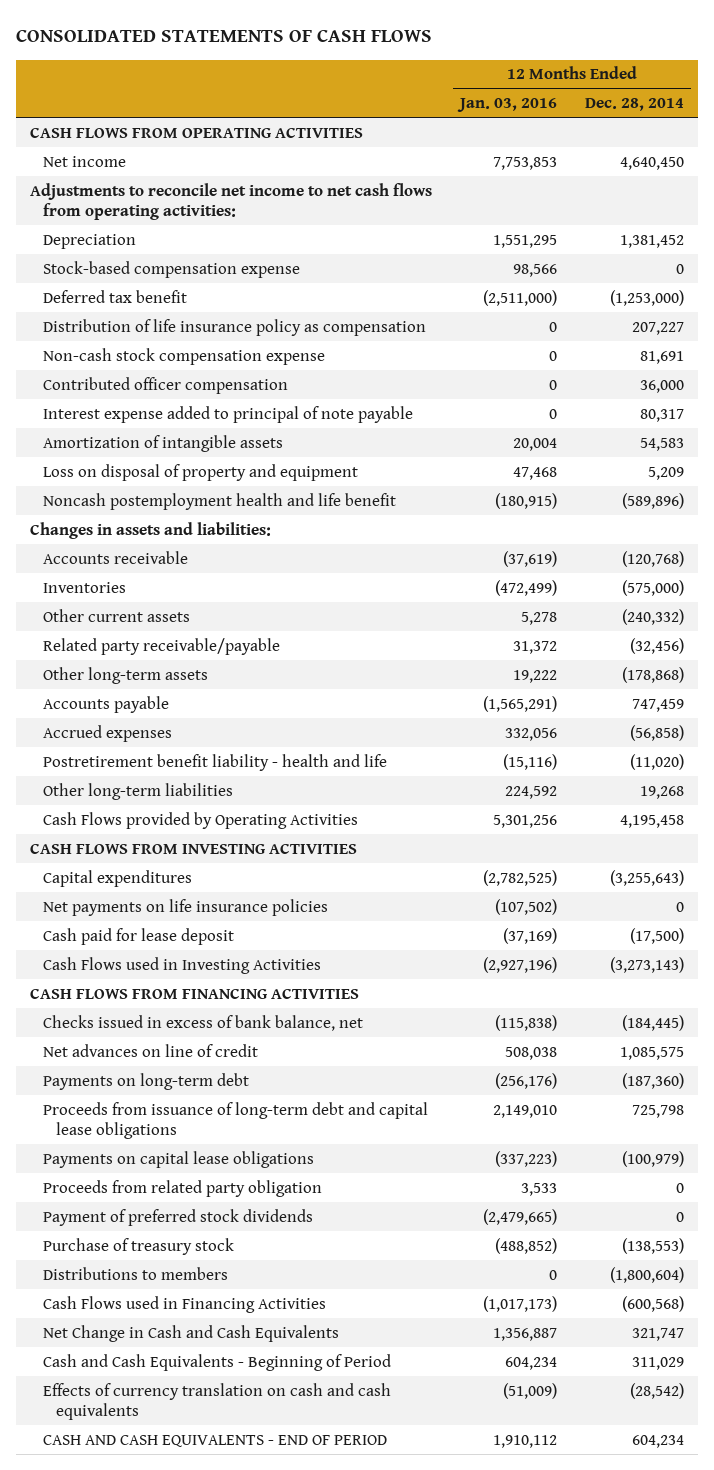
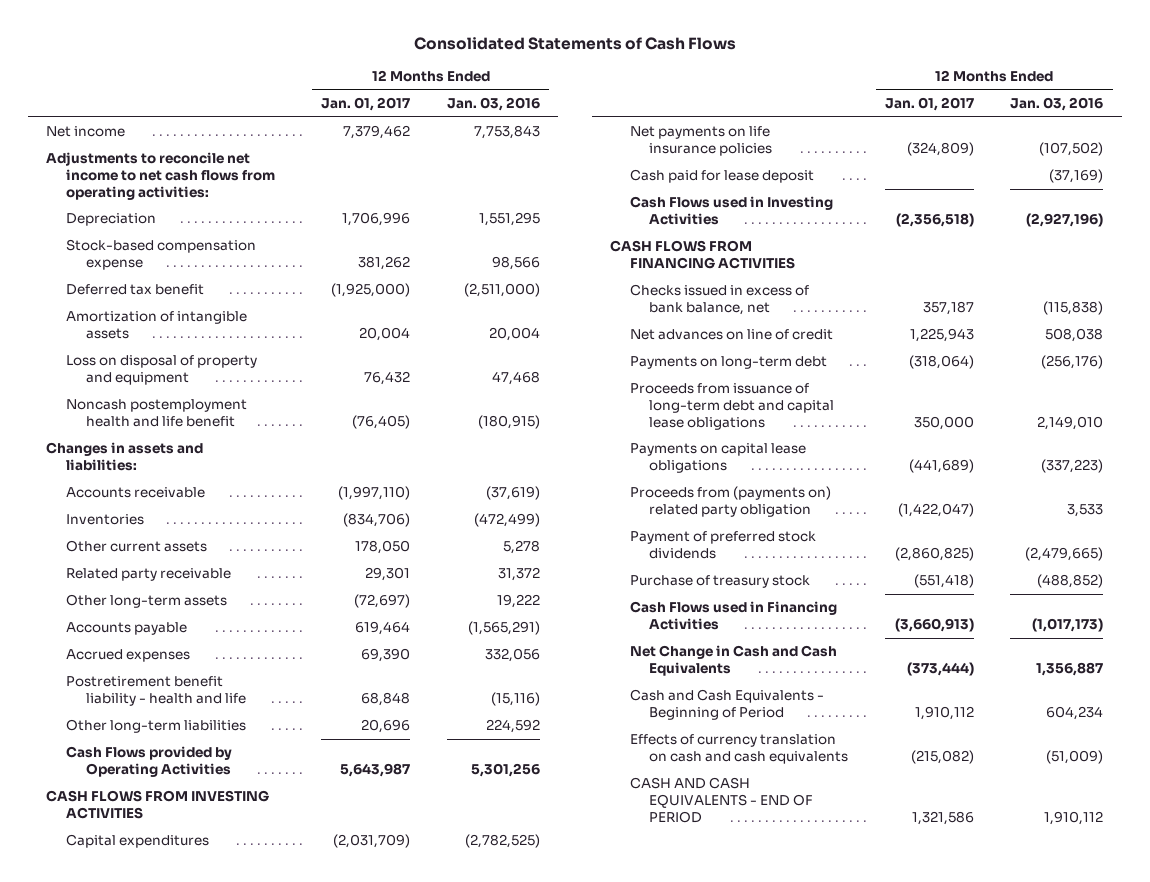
[15,29,432,43] CONSOLIDATED STATEMENTS OF CASH FLOWS -> [413,37,736,51] Consolidated Statements of Cash Flows
[584,98,684,112] Dec. 28, 2014 -> none
none -> [321,97,411,112] Jan. 01, 2017
[29,126,363,138] CASH FLOWS FROM OPERATING ACTIVITIES -> none
[492,156,557,170] 7,753,853 -> [473,125,540,140] 7,753,843
[43,318,427,336] Distribution of life insurance policy as compensation -> none
[43,347,326,365] Non-cash stock compensation expense -> none
[43,376,289,394] Contributed officer compensation -> none
[43,405,414,423] Interest expense added to principal of note payable -> none
[43,637,281,655] Related party receivable/payable -> [66,568,232,582] Related party receivable
[43,1179,323,1197] Proceeds from related party obligation -> [629,486,831,518] Proceeds from (payments on) related party obligation
[43,1266,229,1280] Distributions to members -> none

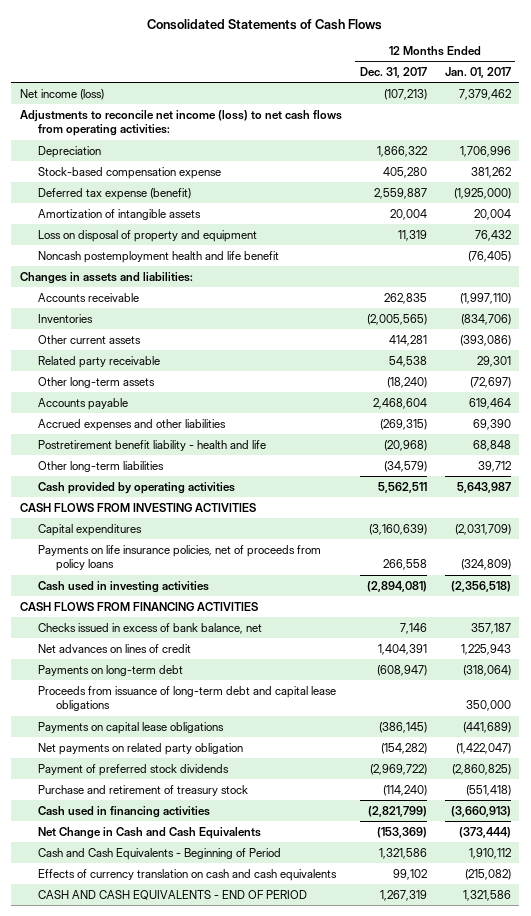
[446,97,540,112] Jan. 03, 2016 -> none
none -> [359,67,427,79] Dec. 31, 2017
[46,126,126,138] Net income -> [20,88,105,100] Net income (loss)
[46,152,276,200] Adjustments to reconcile net income to net cash flows from operating activities: -> [20,109,343,137] Adjustments to reconcile net income (loss) to net cash flows from operating activities:
[66,284,205,296] Deferred tax benefit -> [38,187,192,200] Deferred tax expense (benefit)
[355,540,411,555] 178,050 -> [459,334,511,346] (393,086)
[66,649,191,663] Accrued expenses -> [38,418,227,431] Accrued expenses and other liabilities
[361,719,411,734] 20,696 -> [477,460,511,472] 39,712
[66,746,233,778] Cash Flows provided by Operating Activities -> [38,481,236,494] Cash provided by operating activities
[629,169,814,184] Cash paid for lease deposit -> none
[629,126,773,157] Net payments on life insurance policies -> [38,544,322,572] Payments on life insurance policies, net of proceeds from policy loans
[629,196,833,226] Cash Flows used in Investing Activities -> [38,580,210,593] Cash used in investing activities
[629,329,833,341] Net advances on line of credit -> [38,643,192,653] Net advances on lines of credit
[629,486,831,518] Proceeds from (payments on) related party obligation -> [38,742,244,755] Net payments on related party obligation
[629,575,810,589] Purchase of treasury stock -> [38,784,249,796] Purchase and retirement of treasury stock
[629,601,837,631] Cash Flows used in Financing Activities -> [38,805,211,818] Cash used in financing activities

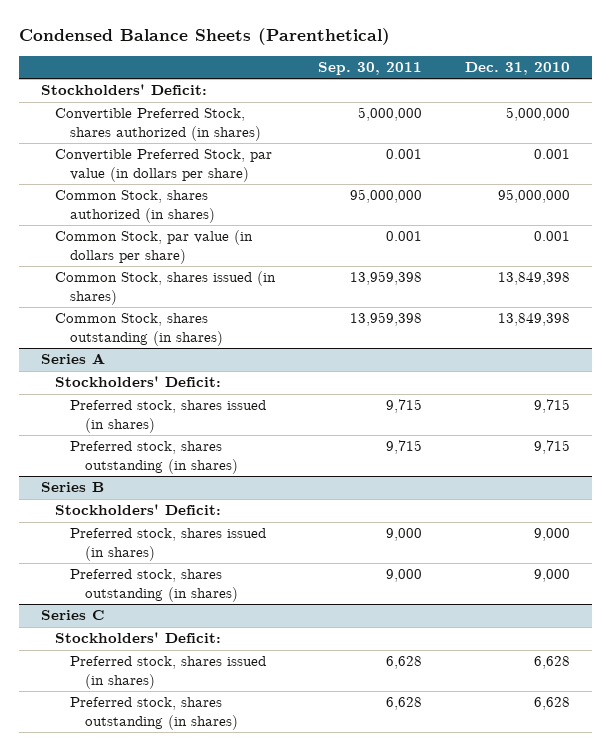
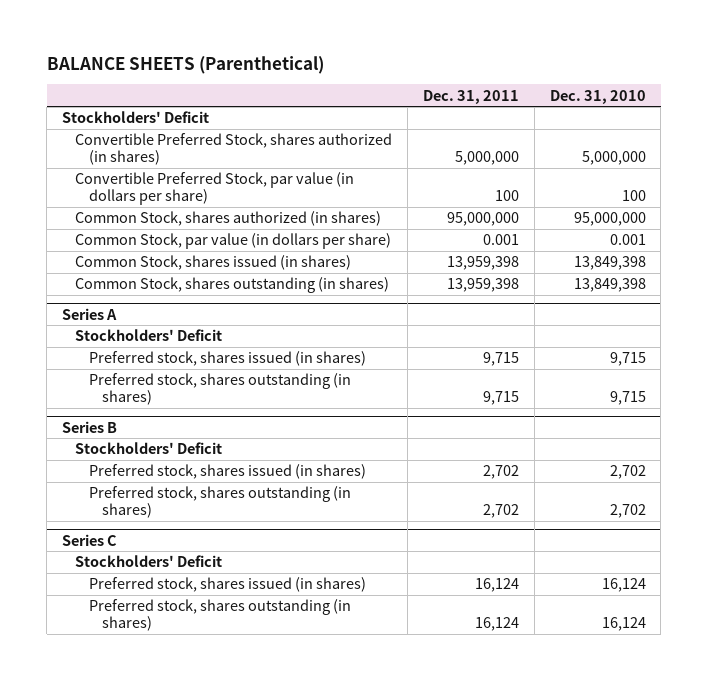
[19,28,391,46] Condensed Balance Sheets (Parenthetical) -> [46,55,324,74] BALANCE SHEETS (Parenthetical)
[318,61,423,75] Sep. 30, 2011 -> none
none -> [423,89,520,104] Dec. 31, 2011
[40,84,207,96] Stockholders' Deficit: -> [62,111,210,124] Stockholders' Deficit
[534,149,571,160] 0.001 -> [621,190,646,202] 100
[55,376,222,388] Stockholders' Deficit: -> [75,329,223,342] Stockholders' Deficit
[55,504,222,516] Stockholders' Deficit: -> [75,442,223,455] Stockholders' Deficit
[534,528,571,542] 9,000 -> [609,465,646,480] 2,702
[534,569,571,583] 9,000 -> [609,504,646,519] 2,702
[55,632,222,644] Stockholders' Deficit: -> [75,555,223,568] Stockholders' Deficit
[534,656,571,670] 6,628 -> [601,578,646,593] 16,124
[534,697,571,711] 6,628 -> [601,617,646,632] 16,124

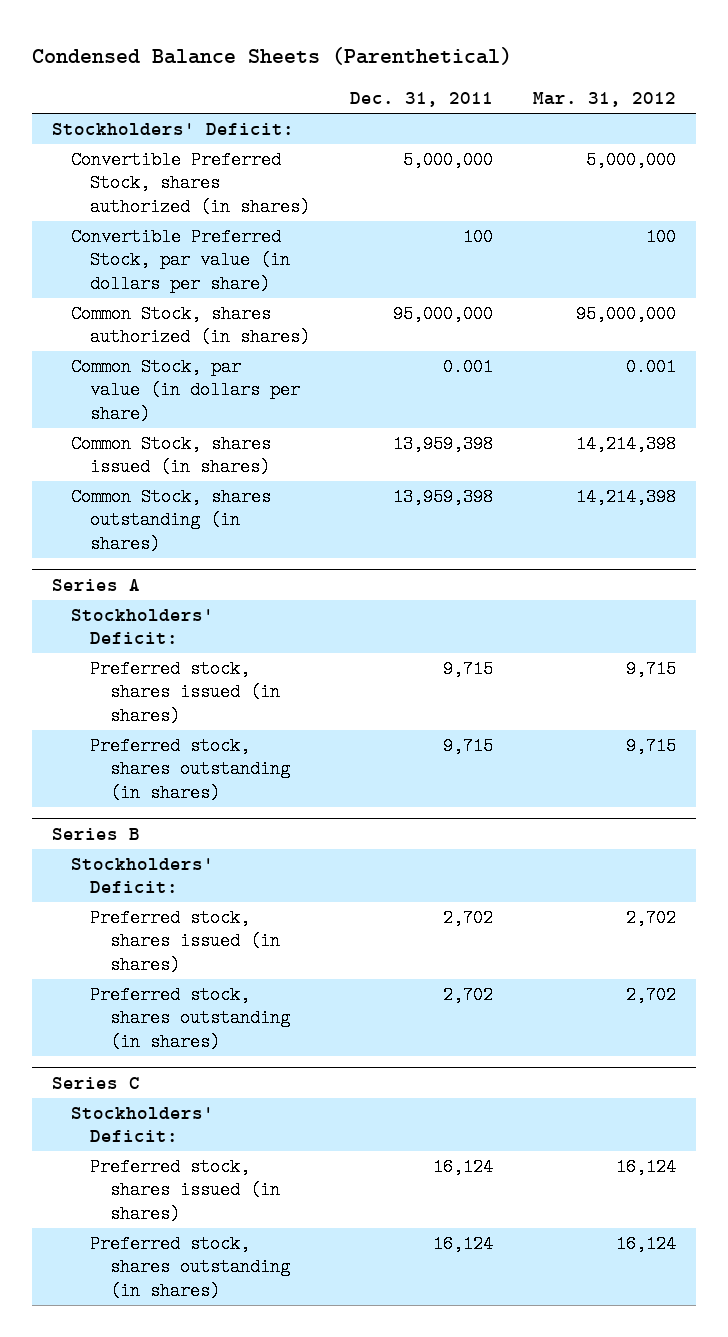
[46,55,324,74] BALANCE SHEETS (Parenthetical) -> [32,47,513,66] Condensed Balance Sheets (Parenthetical)
[549,89,646,104] Dec. 31, 2010 -> none
none -> [532,92,676,108] Mar. 31, 2012
[62,111,210,124] Stockholders' Deficit -> [51,123,294,136] Stockholders' Deficit:
[75,329,223,342] Stockholders' Deficit -> [71,609,215,645] Stockholders' Deficit:
[75,442,223,455] Stockholders' Deficit -> [71,858,215,894] Stockholders' Deficit:
[75,555,223,568] Stockholders' Deficit -> [71,1107,215,1143] Stockholders' Deficit:

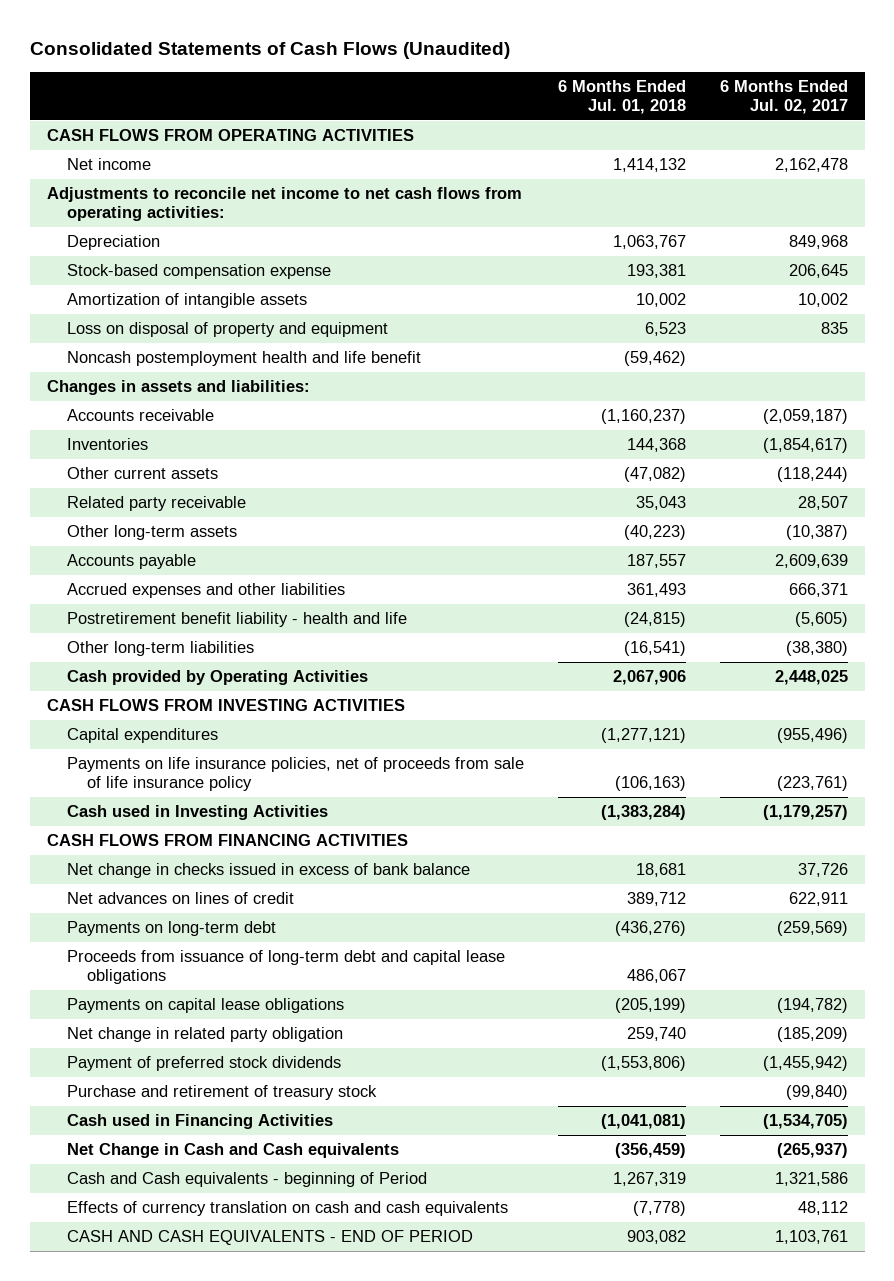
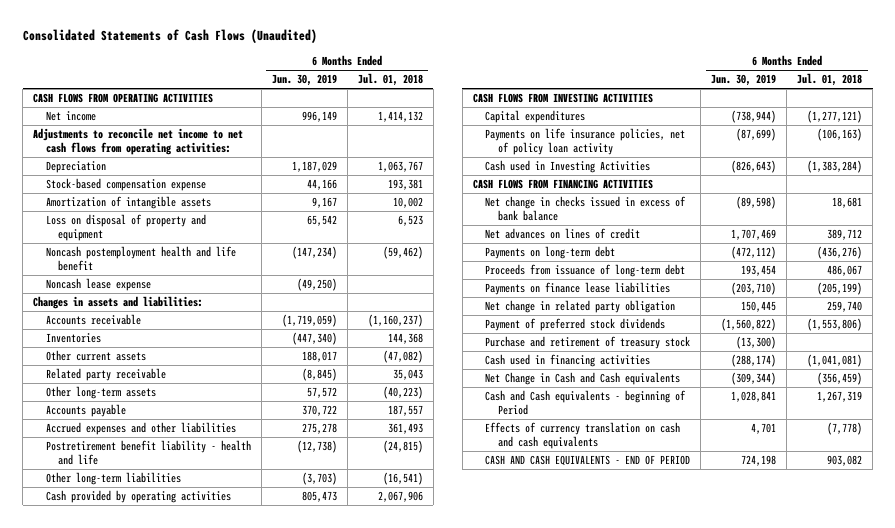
[719,79,848,115] 6 Months Ended Jul. 02, 2017 -> none
none -> [271,74,337,87] Jun. 30, 2019
none -> [45,278,151,292] Noncash lease expense
[66,670,368,686] Cash provided by Operating Activities -> [45,490,231,504] Cash provided by operating activities
[66,757,524,792] Payments on life insurance policies, net of proceeds from sale of life insurance policy -> [485,128,686,156] Payments on life insurance policies, net of policy loan activity
[66,950,505,985] Proceeds from issuance of long-term debt and capital lease obligations -> [485,264,686,278] Proceeds from issuance of long-term debt
[66,998,344,1014] Payments on capital lease obligations -> [485,282,671,296] Payments on finance lease liabilities
[66,1114,333,1130] Cash used in Financing Activities -> [485,354,651,368] Cash used in financing activities

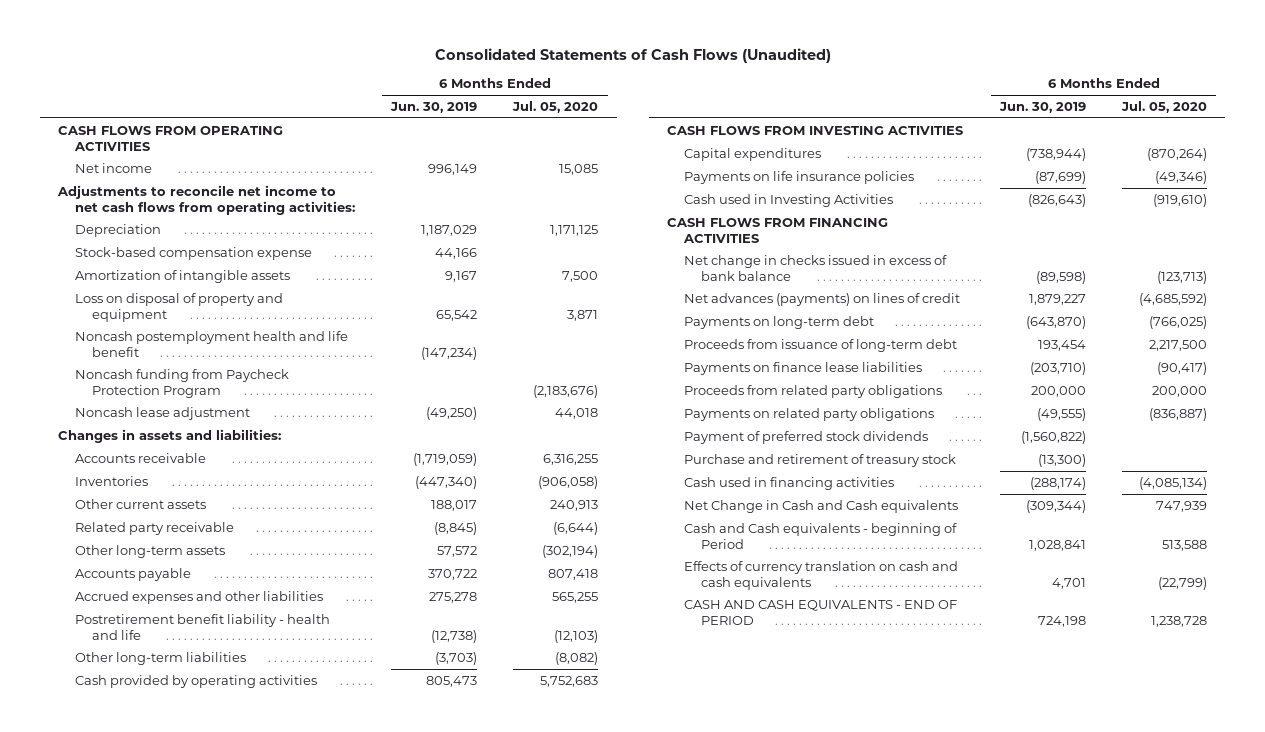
[357,73,423,87] Jul. 01, 2018 -> none
none -> [512,100,599,113] Jul. 05, 2020
none -> [74,368,289,398] Noncash funding from Paycheck Protection Program
[45,278,151,292] Noncash lease expense -> [74,406,250,420] Noncash lease adjustment
[485,128,686,156] Payments on life insurance policies, net of policy loan activity -> [683,170,914,184] Payments on life insurance policies
[485,228,641,240] Net advances on lines of credit -> [683,292,960,306] Net advances (payments) on lines of credit
[731,229,777,241] 1,707,469 -> [1028,293,1086,305] 1,879,227
[731,246,777,260] (472,112) -> [1025,315,1086,329] (643,870)
[485,300,676,314] Net change in related party obligation -> none
none -> [683,384,942,398] Proceeds from related party obligations
none -> [683,407,934,421] Payments on related party obligations

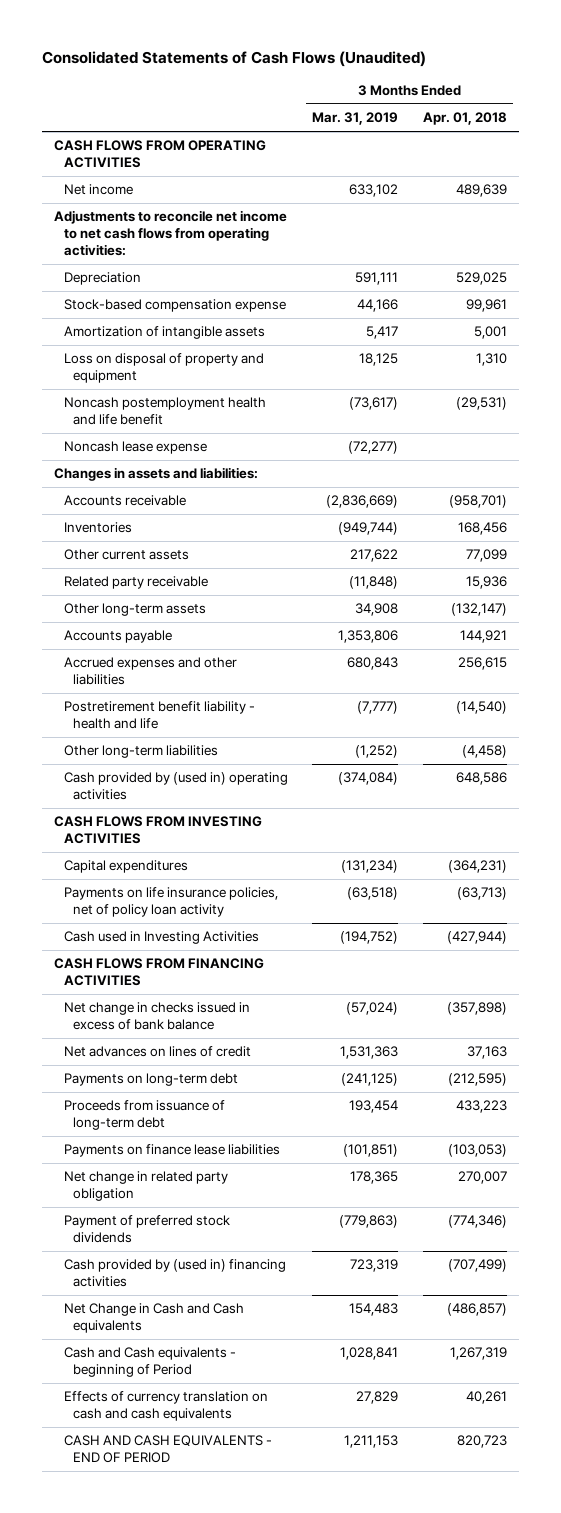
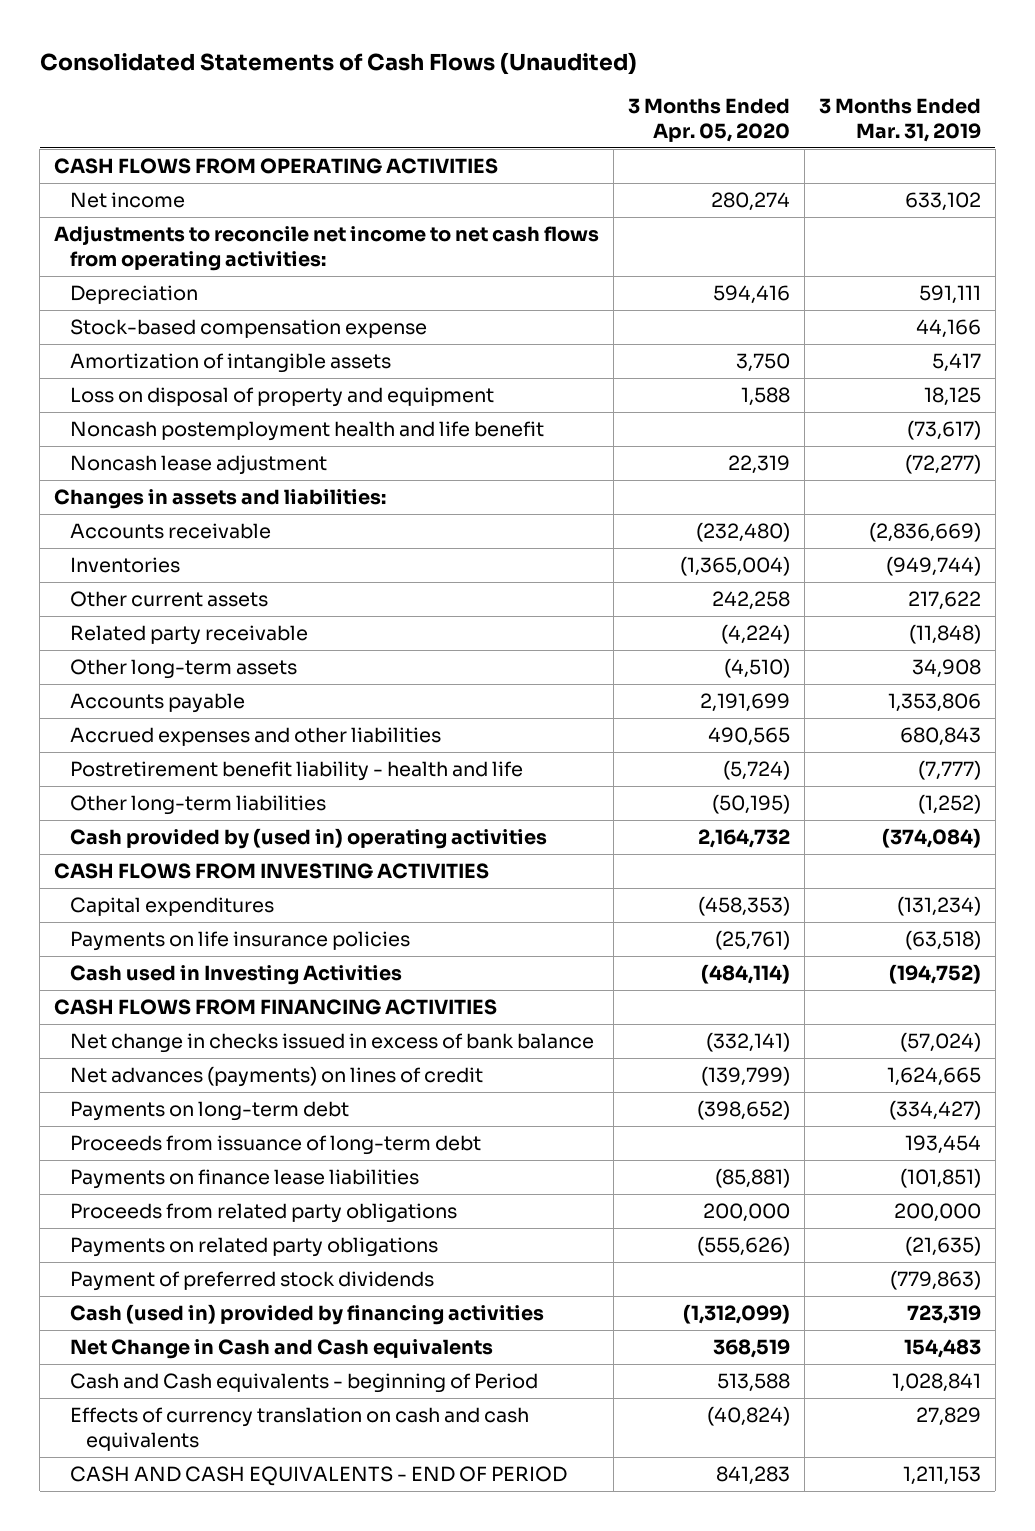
[422,112,507,126] Apr. 01, 2018 -> none
none -> [628,97,791,143] 3 Months Ended Apr. 05, 2020
[63,441,207,455] Noncash lease expense -> [70,454,328,474] Noncash lease adjustment
[63,887,278,918] Payments on life insurance policies, net of policy loan activity -> [70,930,411,951] Payments on life insurance policies
[63,1046,251,1058] Net advances on lines of credit -> [70,1065,484,1087] Net advances (payments) on lines of credit
[340,1046,399,1060] 1,531,363 -> [887,1066,982,1086] 1,624,665
[341,1073,399,1087] (241,125) -> [889,1099,982,1120] (334,427)
[63,1171,228,1202] Net change in related party obligation -> none
none -> [70,1202,458,1223] Proceeds from related party obligations
none -> [70,1236,439,1257] Payments on related party obligations
[63,1259,286,1288] Cash provided by (used in) financing activities -> [70,1303,545,1325] Cash (used in) provided by financing activities

